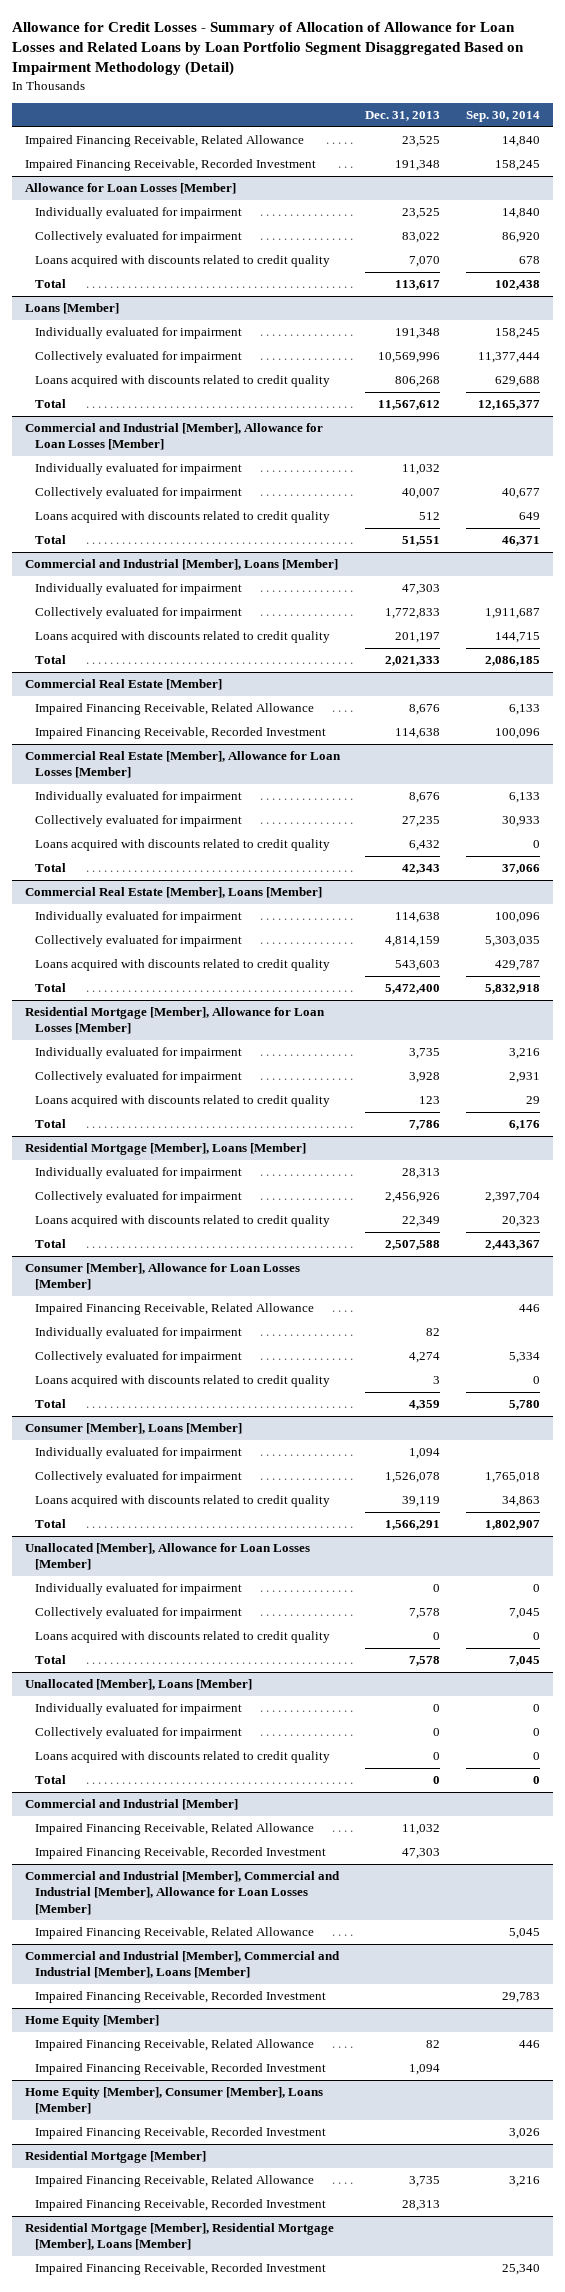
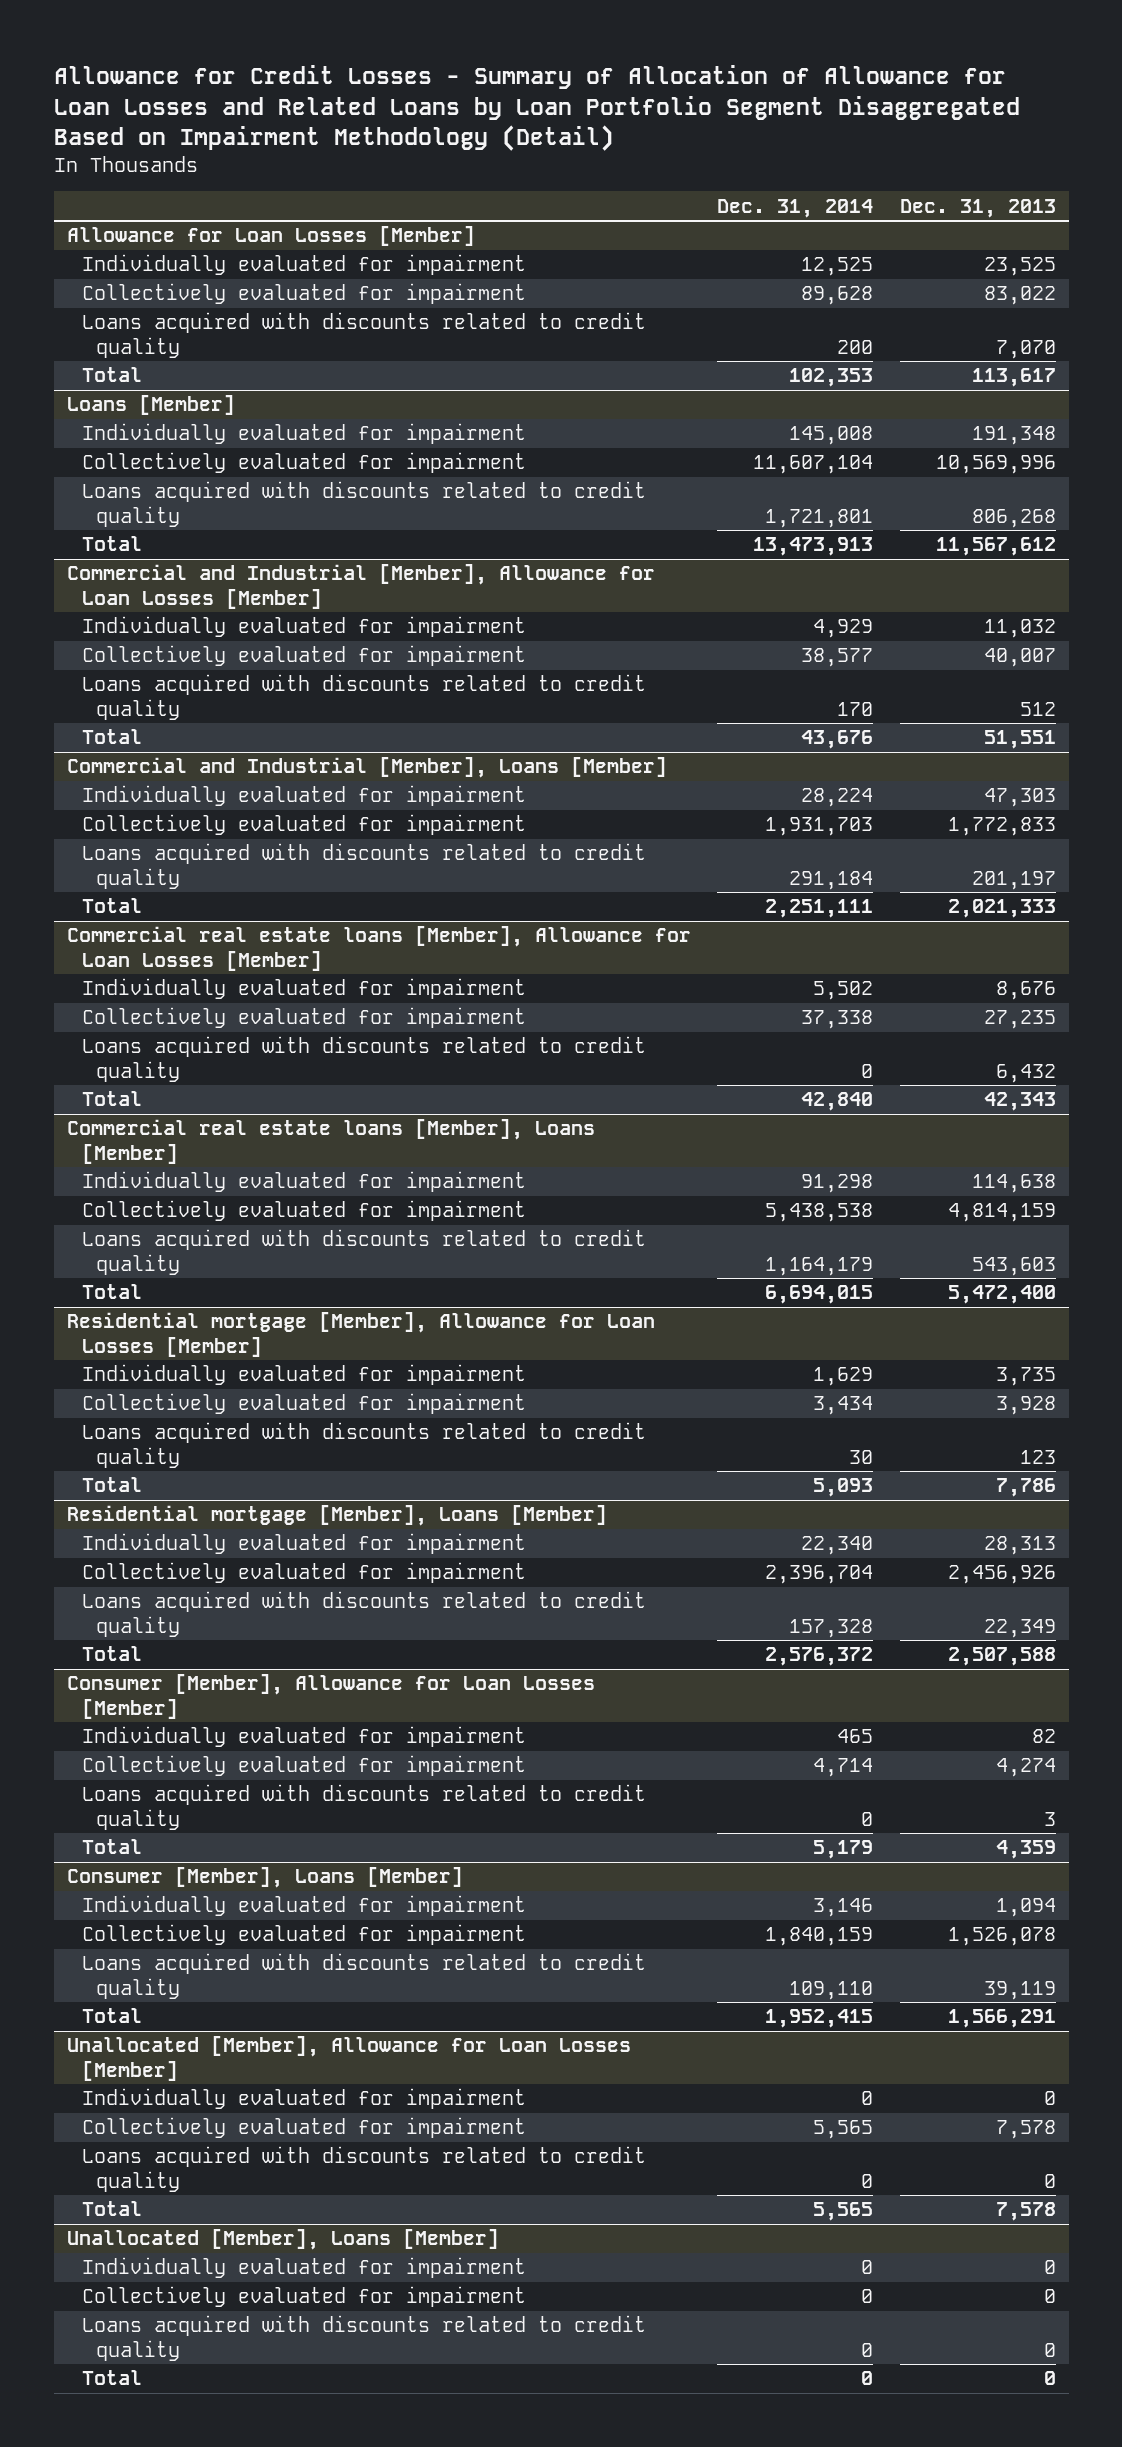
[465,111,540,123] Sep. 30, 2014 -> none
none -> [717,198,874,218] Dec. 31, 2014
[24,135,304,148] Impaired Financing Receivable, Related Allowance -> none
[24,159,316,172] Impaired Financing Receivable, Recorded Investment -> none
[24,679,222,691] Commercial Real Estate [Member] -> none
[35,703,315,716] Impaired Financing Receivable, Related Allowance -> none
[35,727,327,740] Impaired Financing Receivable, Recorded Investment -> none
[24,751,341,779] Commercial Real Estate [Member], Allowance for Loan Losses [Member] -> [66,926,691,971] Commercial real estate loans [Member], Allowance for Loan Losses [Member]
[24,887,322,899] Commercial Real Estate [Member], Loans [Member] -> [66,1119,595,1164] Commercial real estate loans [Member], Loans [Member]
[24,1007,325,1035] Residential Mortgage [Member], Allowance for Loan Losses [Member] -> [66,1312,655,1357] Residential mortgage [Member], Allowance for Loan Losses [Member]
[24,1143,306,1156] Residential Mortgage [Member], Loans [Member] -> [66,1505,607,1527] Residential mortgage [Member], Loans [Member]
[35,1303,315,1316] Impaired Financing Receivable, Related Allowance -> none
[24,1799,238,1811] Commercial and Industrial [Member] -> none
[35,1823,315,1836] Impaired Financing Receivable, Related Allowance -> none
[35,1847,327,1860] Impaired Financing Receivable, Recorded Investment -> none
[24,1871,340,1915] Commercial and Industrial [Member], Commercial and Industrial [Member], Allowance for Loan Losses [Member] -> none
[35,1927,315,1940] Impaired Financing Receivable, Related Allowance -> none
[24,1951,340,1979] Commercial and Industrial [Member], Commercial and Industrial [Member], Loans [Member] -> none
[35,1991,327,2004] Impaired Financing Receivable, Recorded Investment -> none
[24,2015,159,2028] Home Equity [Member] -> none
[35,2039,315,2052] Impaired Financing Receivable, Related Allowance -> none
[35,2063,327,2076] Impaired Financing Receivable, Recorded Investment -> none
[24,2087,323,2115] Home Equity [Member], Consumer [Member], Loans [Member] -> none
[35,2127,327,2140] Impaired Financing Receivable, Recorded Investment -> none
[24,2151,206,2164] Residential Mortgage [Member] -> none
[35,2175,315,2188] Impaired Financing Receivable, Related Allowance -> none
[35,2199,327,2212] Impaired Financing Receivable, Recorded Investment -> none
[24,2223,334,2251] Residential Mortgage [Member], Residential Mortgage [Member], Loans [Member] -> none
[35,2263,327,2276] Impaired Financing Receivable, Recorded Investment -> none

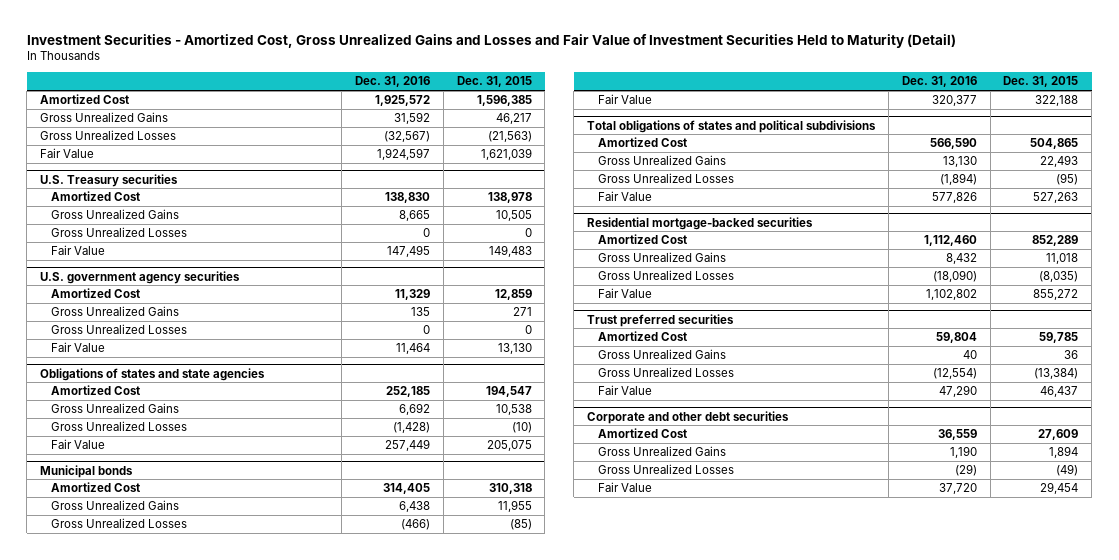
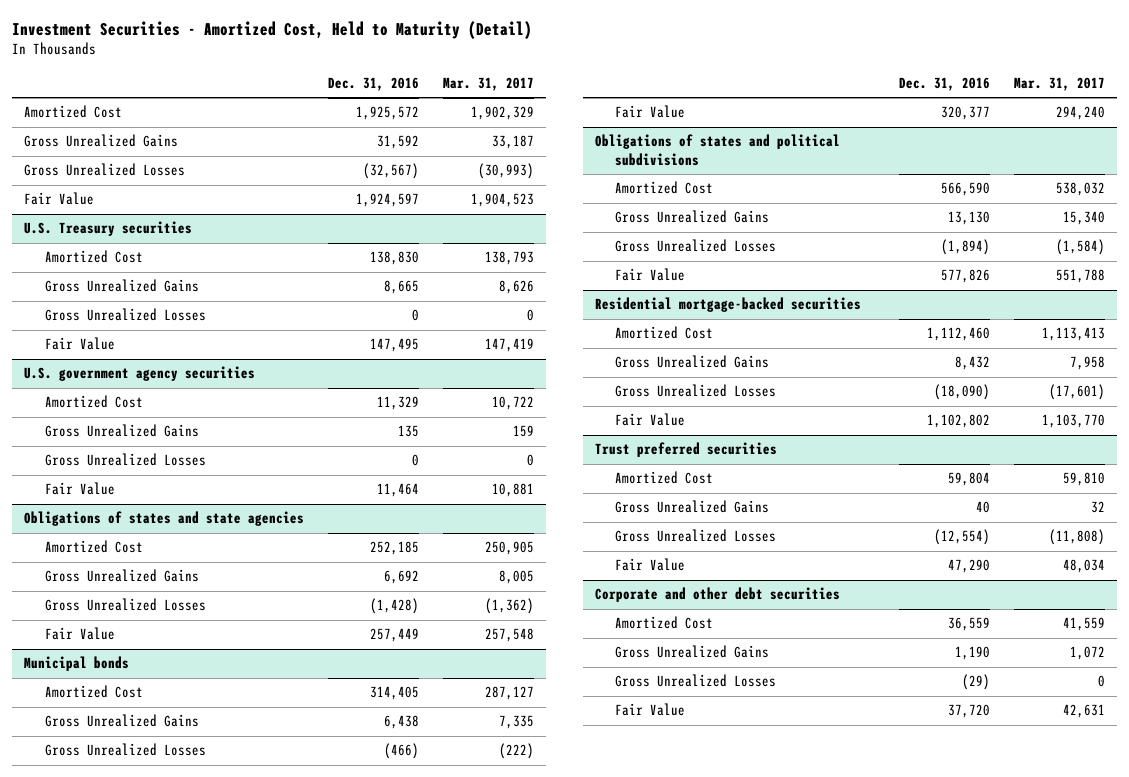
[26,33,956,48] Investment Securities - Amortized Cost, Gross Unrealized Gains and Losses and Fair Value of Investment Securities Held to Maturity (Detail) -> [11,20,532,39] Investment Securities - Amortized Cost, Held to Maturity (Detail)
[456,76,532,88] Dec. 31, 2015 -> none
none -> [443,77,535,92] Mar. 31, 2017
[587,119,877,133] Total obligations of states and political subdivisions -> [594,134,840,166] Obligations of states and political subdivisions

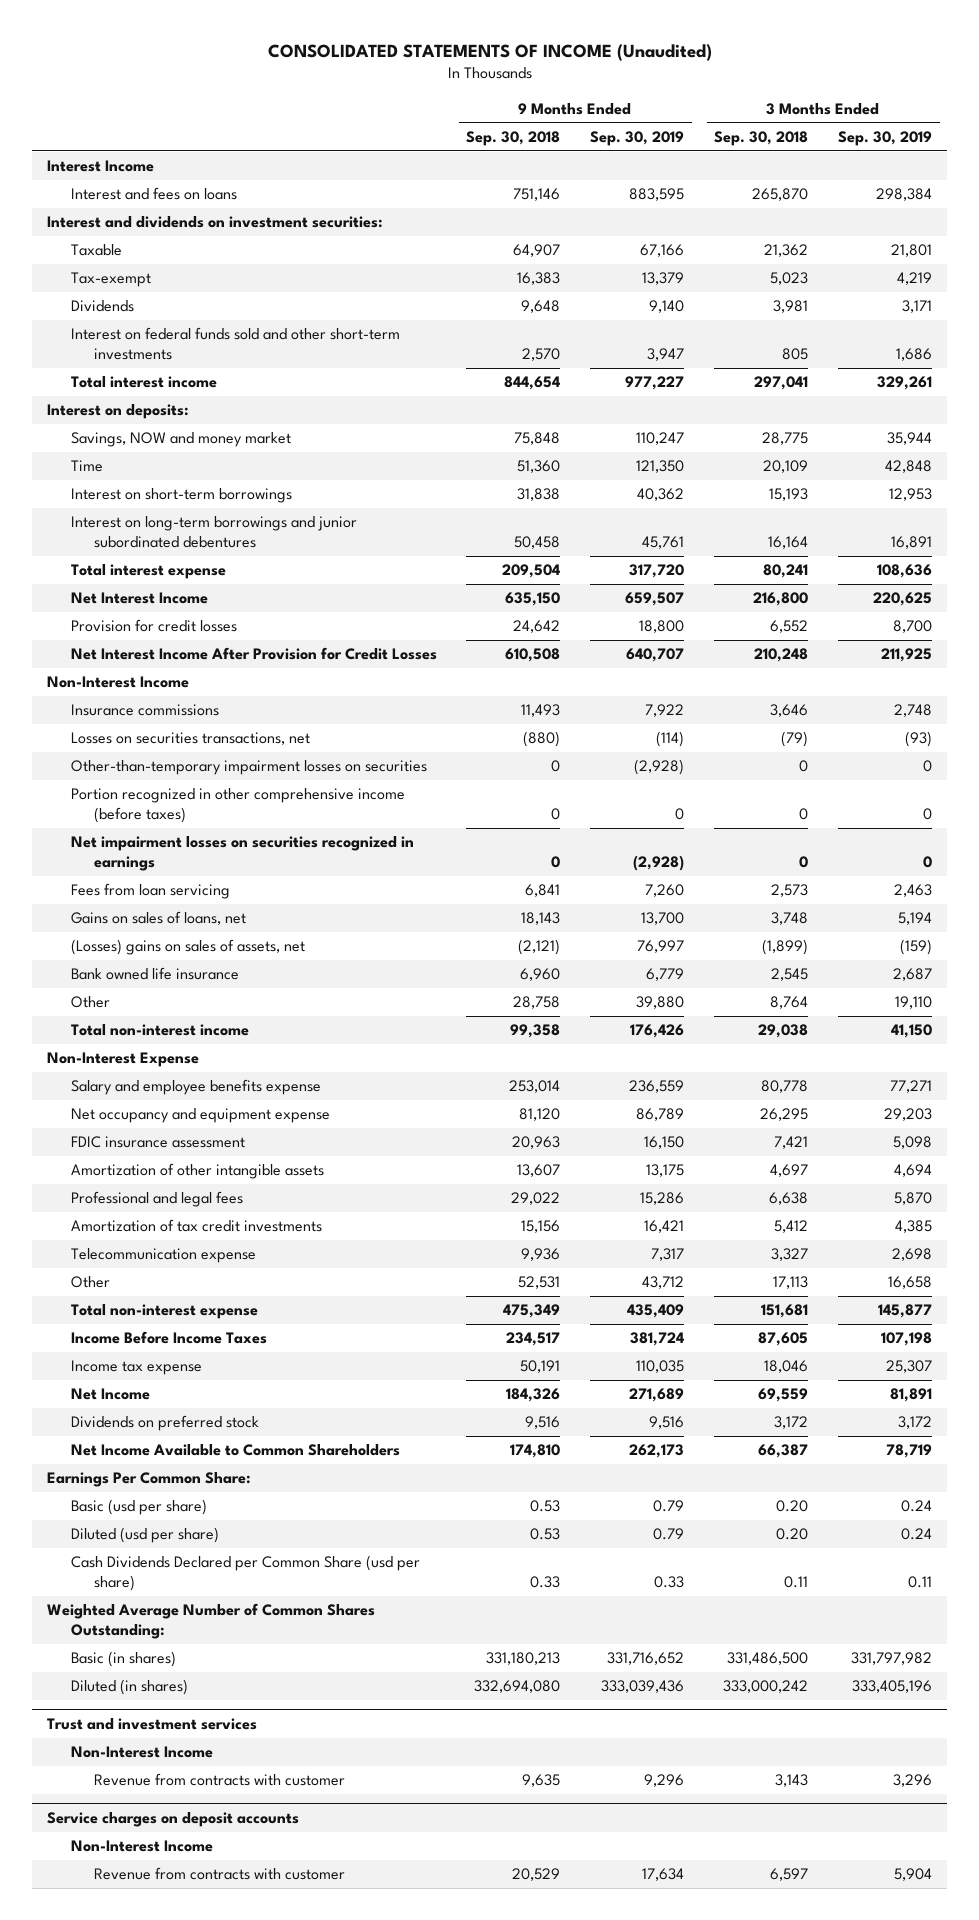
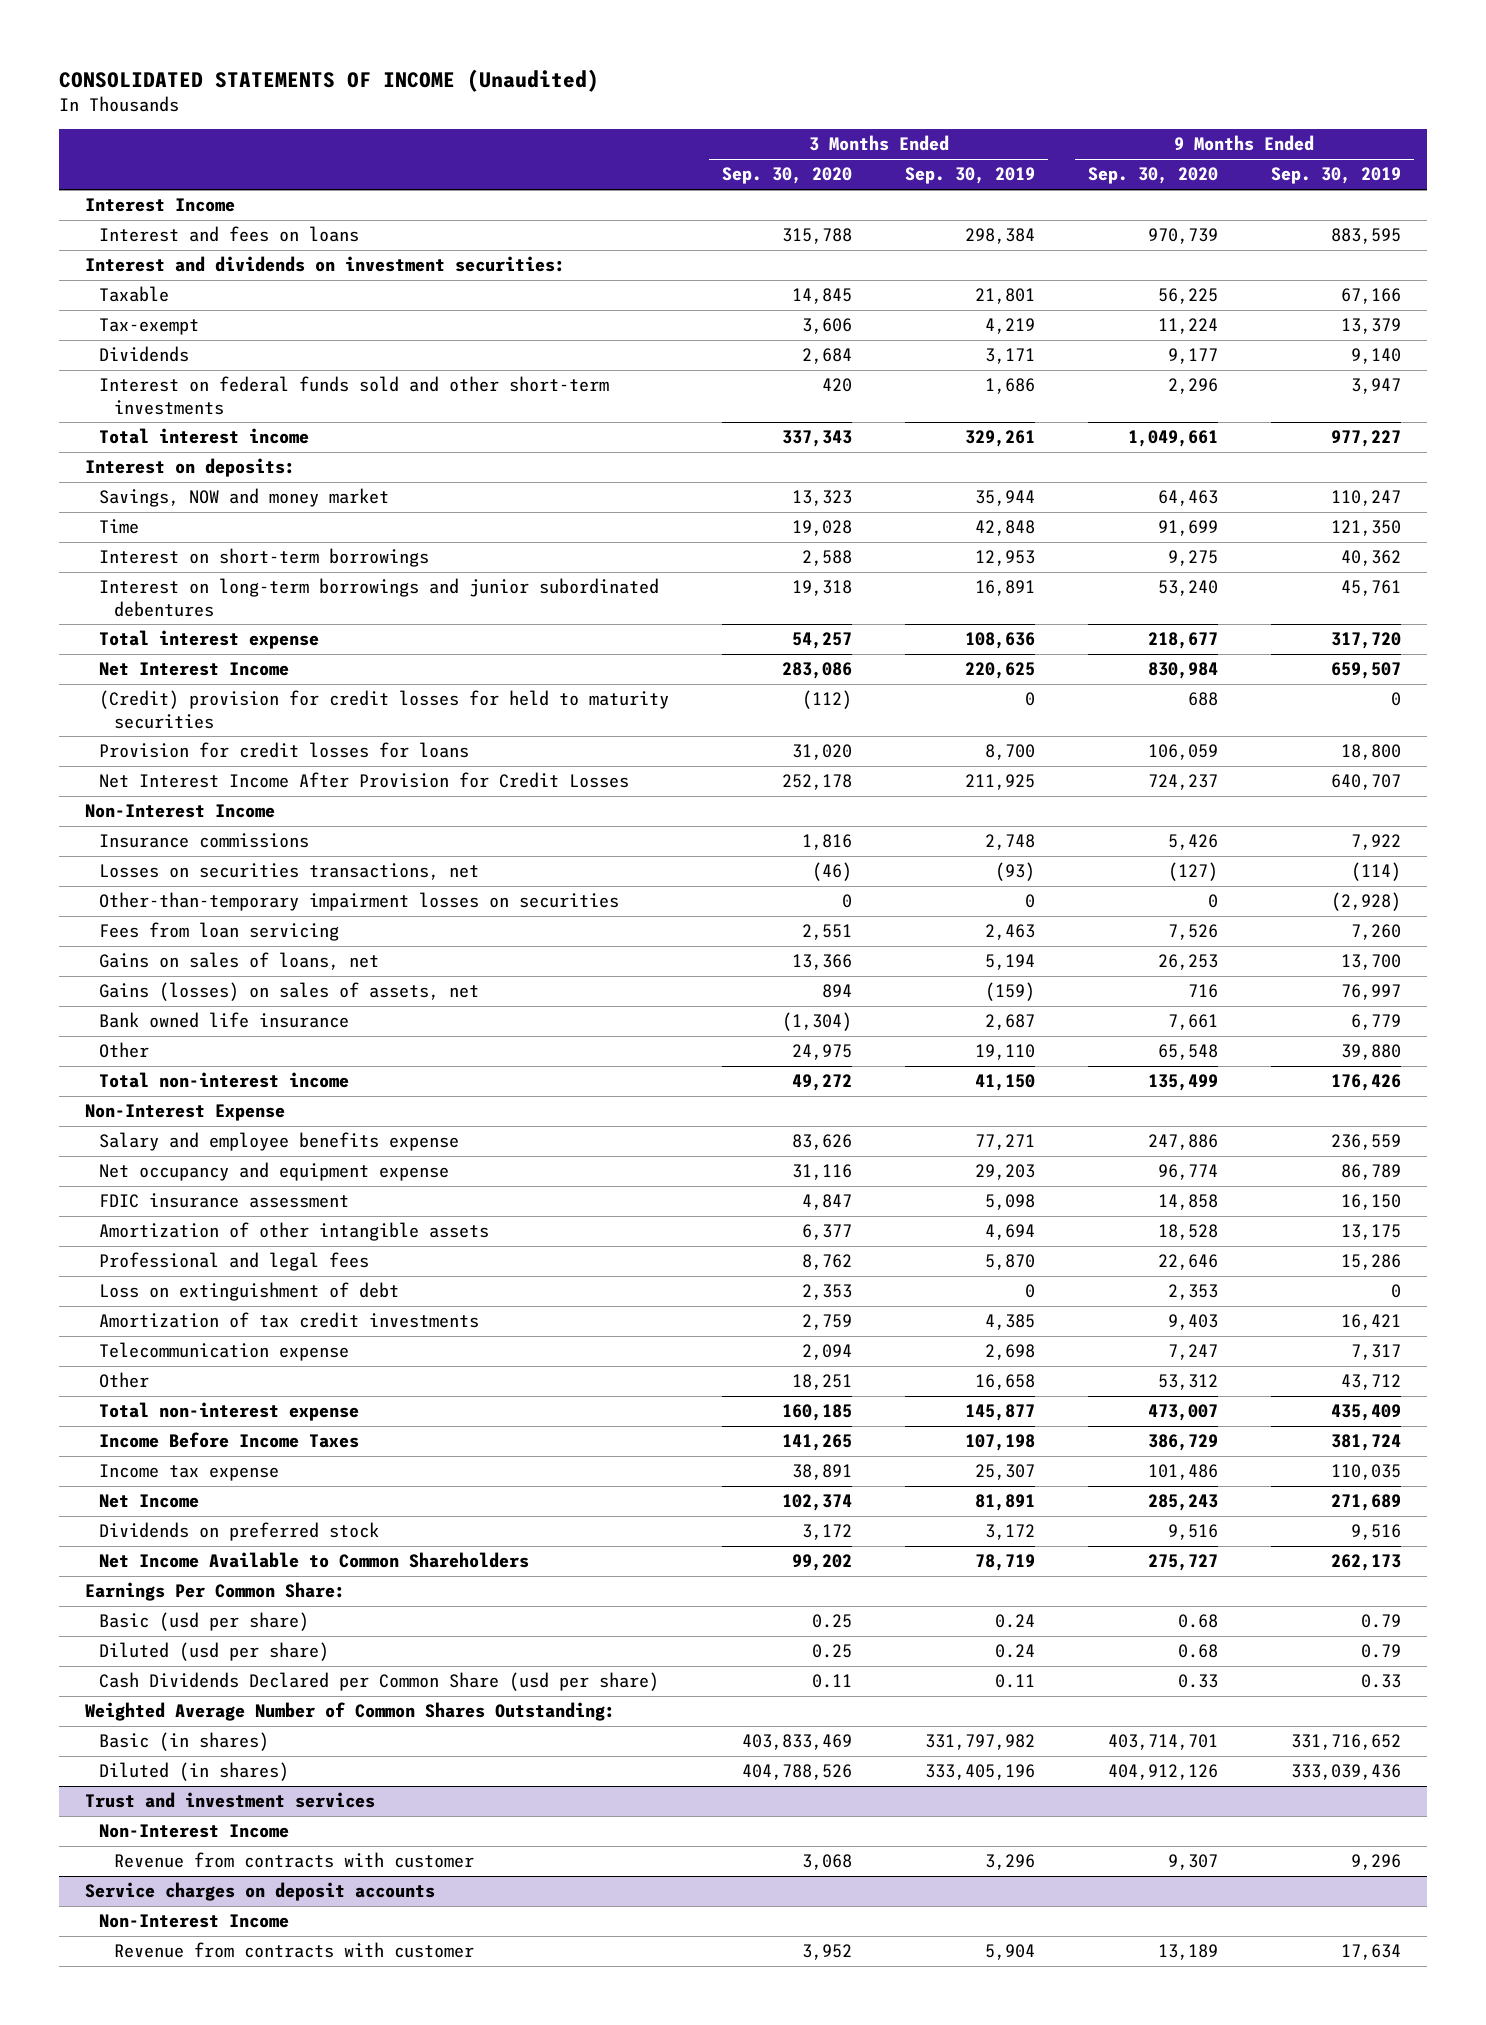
[466,130,561,146] Sep. 30, 2018 -> none
[714,130,809,146] Sep. 30, 2018 -> none
none -> [722,167,853,185] Sep. 30, 2020
none -> [1087,167,1218,185] Sep. 30, 2020
none -> [99,690,670,729] (Credit) provision for credit losses for held to maturity securities
[70,619,237,633] Provision for credit losses -> [99,742,470,759] Provision for credit losses for loans
[70,788,405,824] Portion recognized in other comprehensive income (before taxes) -> none
[70,836,414,872] Net impairment losses on securities recognized in earnings -> none
[70,939,305,956] (Losses) gains on sales of assets, net -> [99,982,480,1002] Gains (losses) on sales of assets, net
none -> [99,1282,400,1302] Loss on extinguishment of debt

